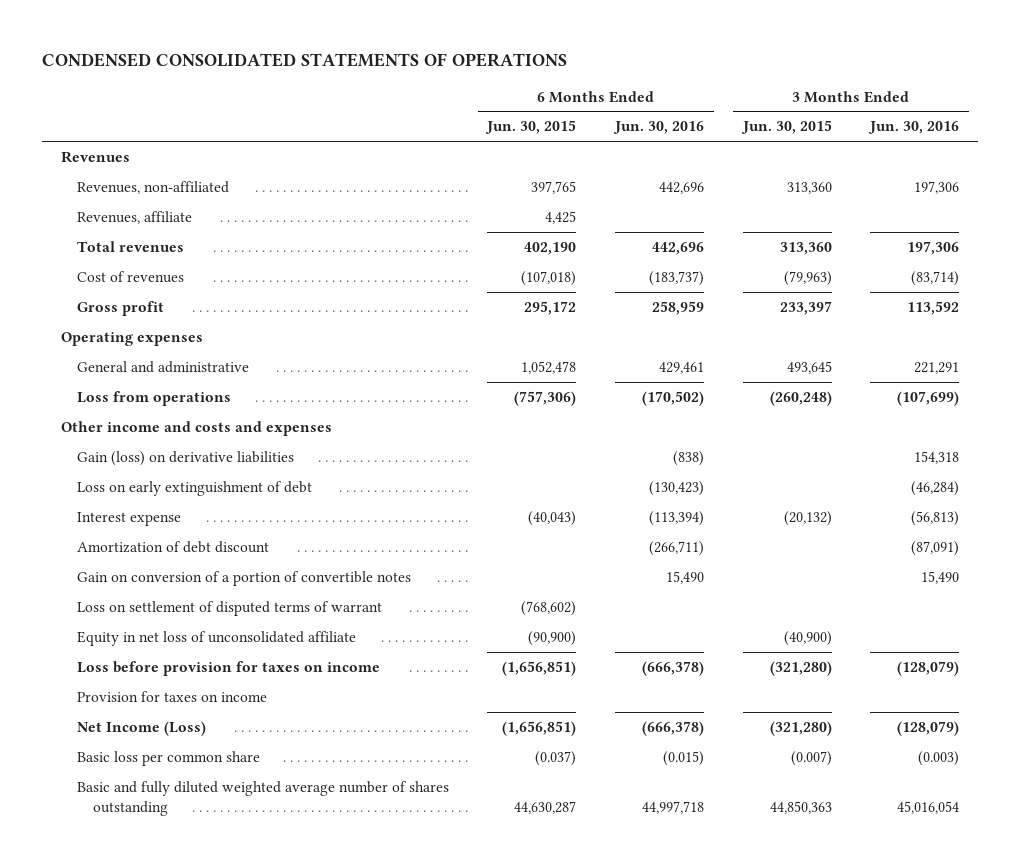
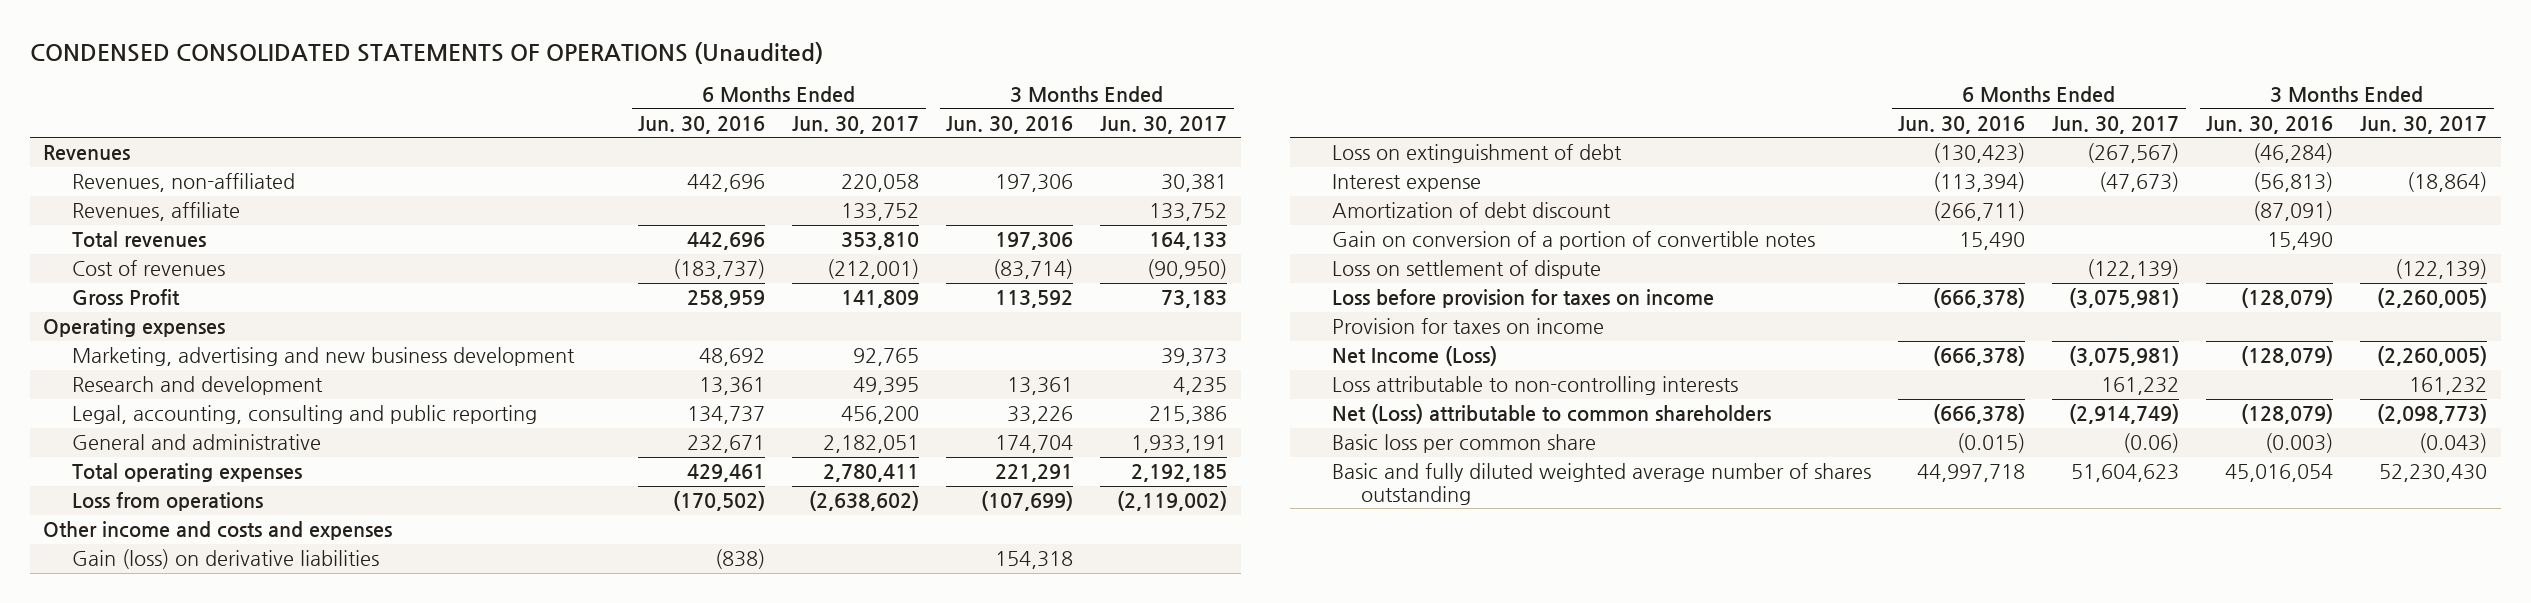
[41,52,567,67] CONDENSED CONSOLIDATED STATEMENTS OF OPERATIONS -> [29,42,823,65] CONDENSED CONSOLIDATED STATEMENTS OF OPERATIONS (Unaudited)
[485,120,577,135] Jun. 30, 2015 -> none
[740,120,832,135] Jun. 30, 2015 -> none
none -> [792,115,920,134] Jun. 30, 2017
none -> [1100,115,1228,134] Jun. 30, 2017
[76,301,164,317] Gross profit -> [72,289,181,306] Gross Profit
none -> [72,347,576,367] Marketing, advertising and new business development
none -> [72,376,324,396] Research and development
none -> [72,405,538,425] Legal, accounting, consulting and public reporting
[659,362,705,375] 429,461 -> [687,435,766,454] 232,671
[914,362,960,375] 221,291 -> [995,435,1074,454] 174,704
none -> [72,463,303,483] Total operating expenses
[76,481,312,497] Loss on early extinguishment of debt -> [1332,144,1623,164] Loss on extinguishment of debt
[76,631,356,647] Equity in net loss of unconsolidated affiliate -> none
[76,601,382,617] Loss on settlement of disputed terms of warrant -> [1332,260,1602,280] Loss on settlement of dispute
none -> [1332,376,1739,396] Loss attributable to non-controlling interests
none -> [1332,404,1772,425] Net (Loss) attributable to common shareholders

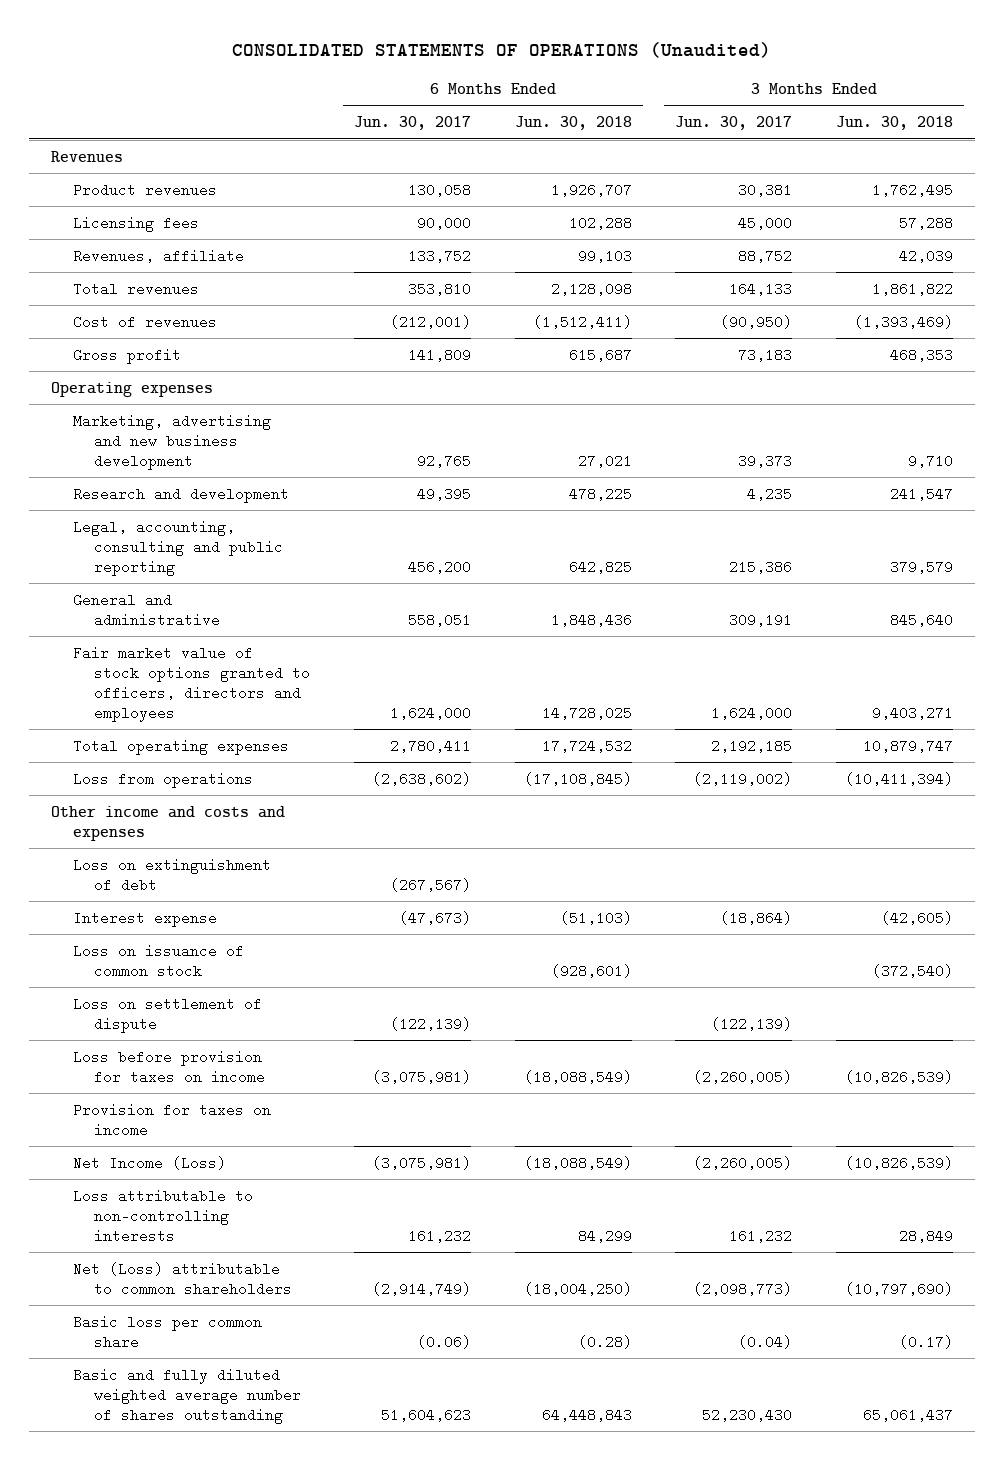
[29,42,823,65] CONDENSED CONSOLIDATED STATEMENTS OF OPERATIONS (Unaudited) -> [232,41,772,58] CONSOLIDATED STATEMENTS OF OPERATIONS (Unaudited)
[638,115,766,134] Jun. 30, 2016 -> none
[946,115,1074,134] Jun. 30, 2016 -> none
none -> [514,116,632,131] Jun. 30, 2018
none -> [836,116,954,131] Jun. 30, 2018
[72,173,296,193] Revenues, non-affiliated -> none
none -> [72,182,217,197] Product revenues
none -> [72,215,199,232] Licensing fees
[1149,203,1228,222] 133,752 -> [738,248,793,263] 88,752
[72,289,181,306] Gross Profit -> [72,347,181,364] Gross profit
[823,435,920,454] 2,182,051 -> [407,612,471,627] 558,051
[1131,435,1228,454] 1,933,191 -> [729,612,793,627] 309,191
none -> [72,645,311,722] Fair market value of stock options granted to officers, directors and employees
[72,549,380,570] Gain (loss) on derivative liabilities -> none
[1332,202,1612,219] Amortization of debt discount -> none
[1332,231,1816,251] Gain on conversion of a portion of convertible notes -> none
none -> [72,943,244,978] Loss on issuance of common stock
[2419,433,2488,454] (0.043) -> [738,1334,793,1349] (0.04)

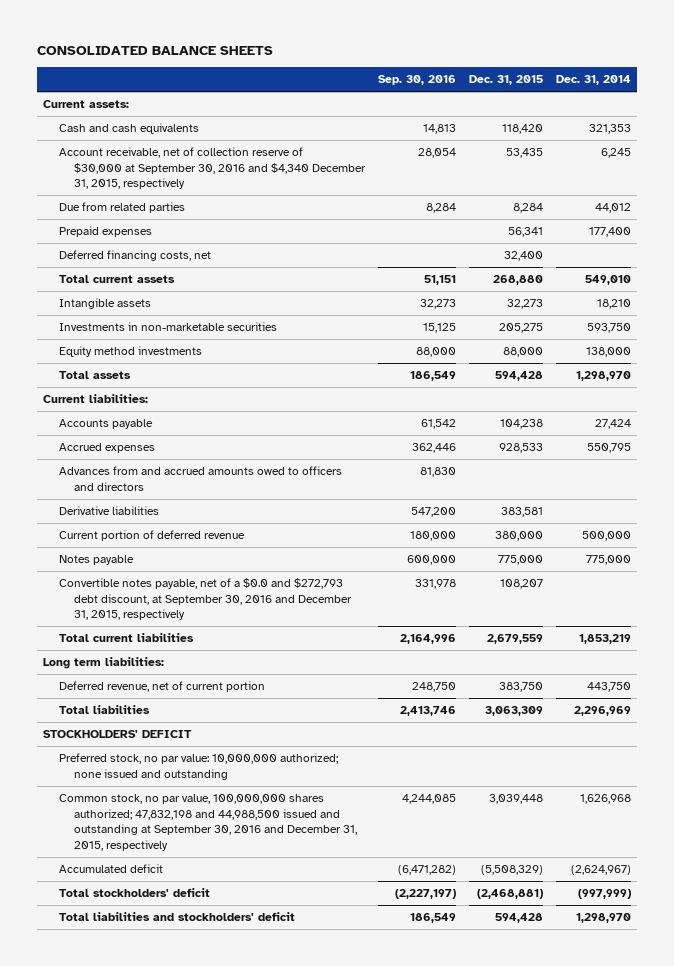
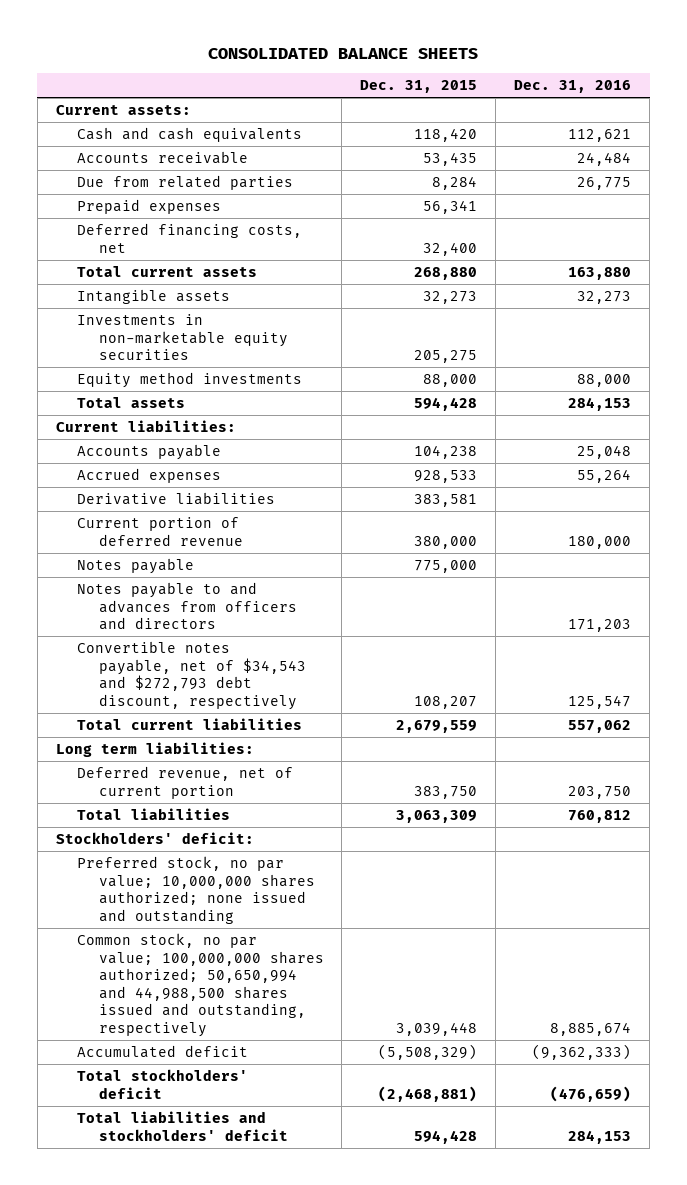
[377,75,456,86] Sep. 30, 2016 -> none
[555,75,631,86] Dec. 31, 2014 -> none
none -> [514,80,632,94] Dec. 31, 2016
[58,147,367,190] Account receivable, net of collection reserve of $30,000 at September 30, 2016 and $4,340 December 31, 2015, respectively -> [77,150,249,164] Accounts receivable
[58,322,277,332] Investments in non-marketable securities -> [77,313,288,361] Investments in non-marketable equity securities
[58,466,342,491] Advances from and accrued amounts owed to officers and directors -> none
none -> [77,581,297,631] Notes payable to and advances from officers and directors
[58,578,353,621] Convertible notes payable, net of a $0.0 and $272,793 debt discount, at September 30, 2016 and December 31, 2015, respectively -> [77,640,306,710] Convertible notes payable, net of $34,543 and $272,793 debt discount, respectively
[42,730,192,739] STOCKHOLDERS' DEFICIT -> [55,831,254,844] Stockholders' deficit:
[58,753,338,780] Preferred stock, no par value: 10,000,000 authorized; none issued and outstanding -> [77,855,315,924] Preferred stock, no par value; 10,000,000 shares authorized; none issued and outstanding
[58,794,358,851] Common stock, no par value, 100,000,000 shares authorized; 47,832,198 and 44,988,500 issued and outstanding at September 30, 2016 and December 31, 2015, respectively -> [77,932,324,1037] Common stock, no par value; 100,000,000 shares authorized; 50,650,994 and 44,988,500 shares issued and outstanding, respectively

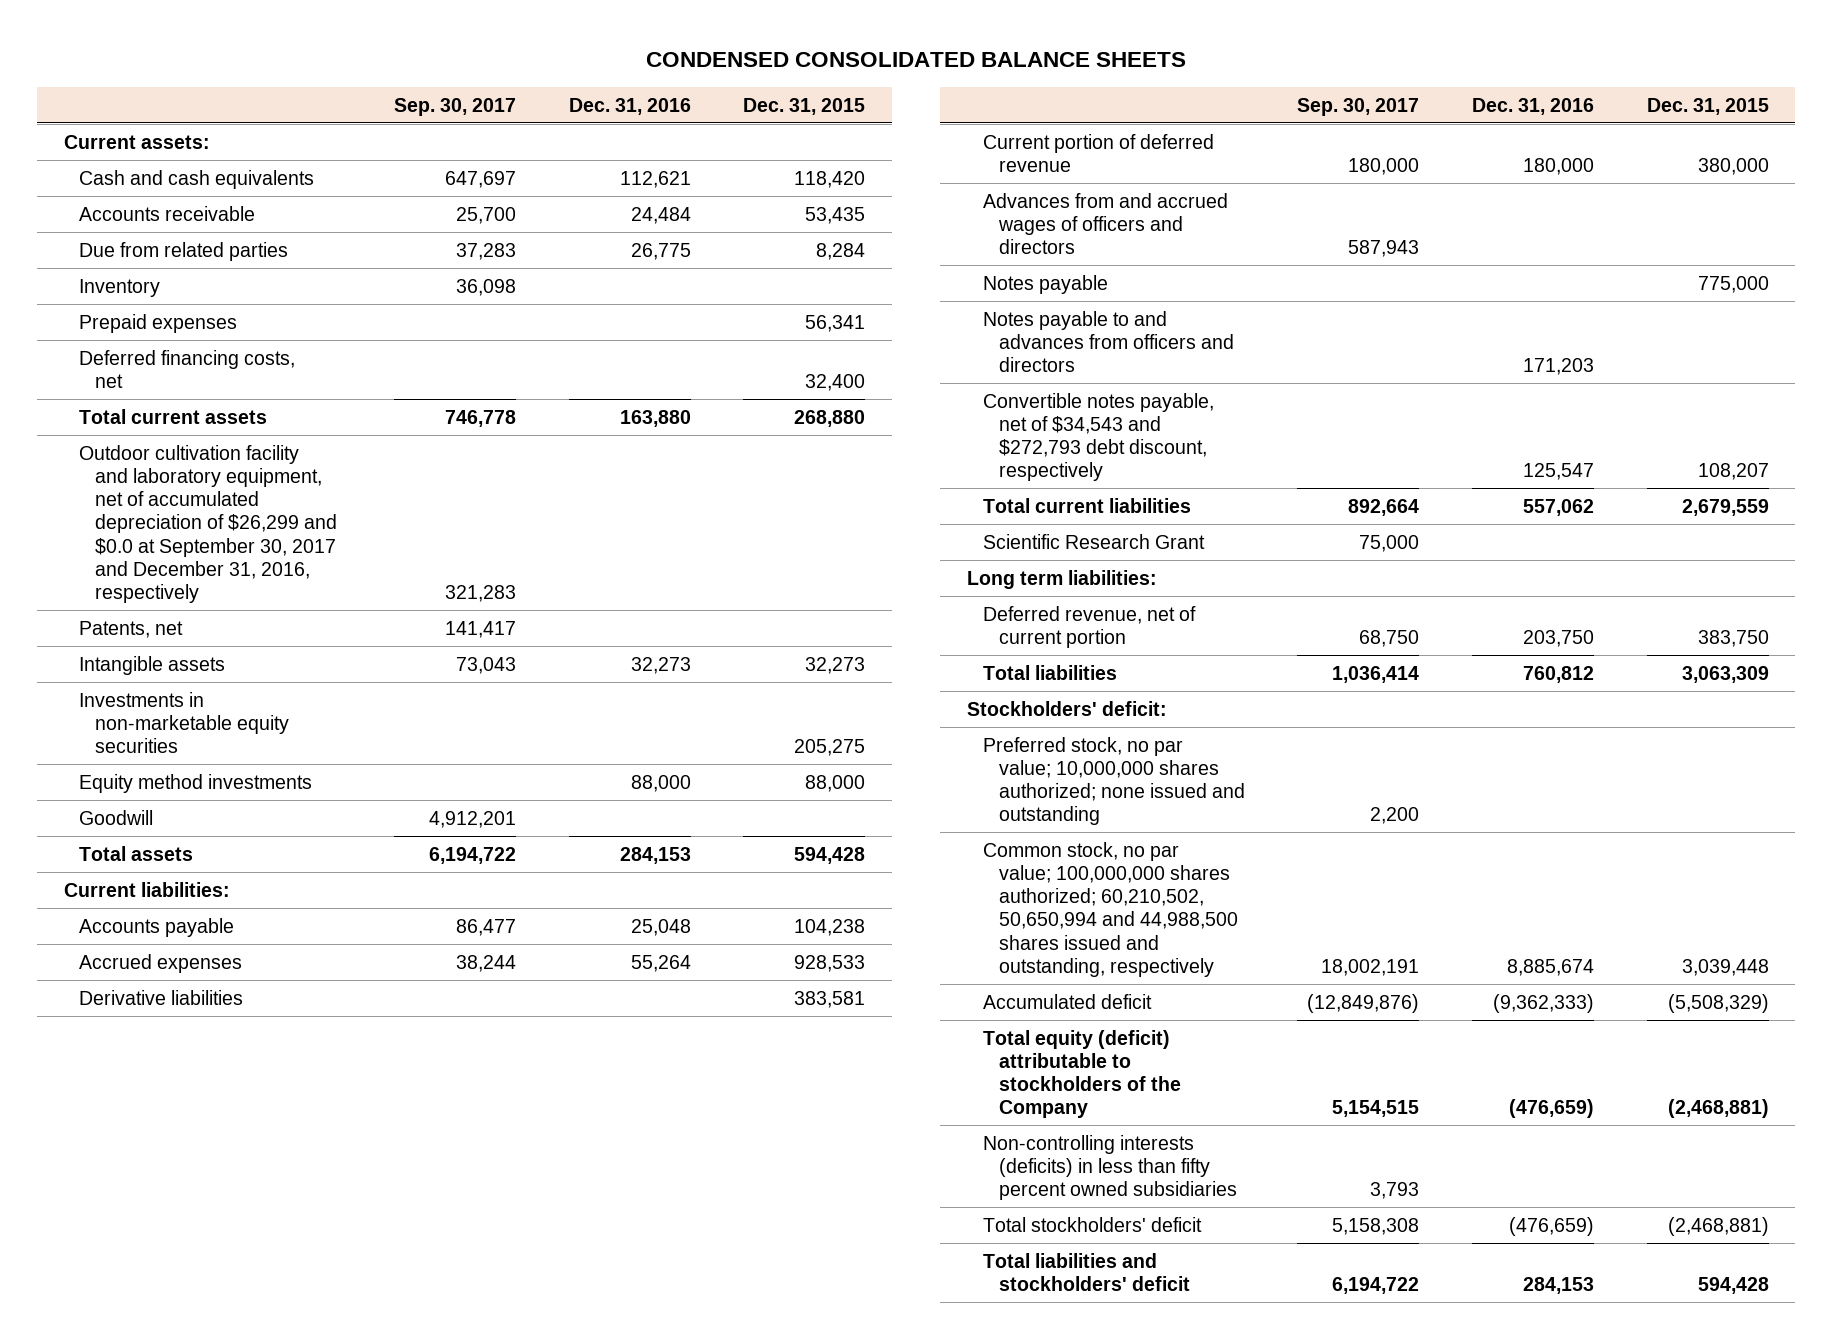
[208,48,479,60] CONSOLIDATED BALANCE SHEETS -> [646,52,1187,68] CONDENSED CONSOLIDATED BALANCE SHEETS
none -> [393,97,516,116] Sep. 30, 2017
none -> [79,278,161,297] Inventory
none -> [79,444,338,604] Outdoor cultivation facility and laboratory equipment, net of accumulated depreciation of $26,299 and $0.0 at September 30, 2017 and December 31, 2016, respectively
none -> [79,620,184,638] Patents, net
none -> [79,809,154,825] Goodwill
none -> [982,192,1228,255] Advances from and accrued wages of officers and directors
none -> [982,533,1205,549] Scientific Research Grant
[77,932,324,1037] Common stock, no par value; 100,000,000 shares authorized; 50,650,994 and 44,988,500 shares issued and outstanding, respectively -> [982,841,1238,977] Common stock, no par value; 100,000,000 shares authorized; 60,210,502, 50,650,994 and 44,988,500 shares issued and outstanding, respectively
none -> [982,1029,1181,1119] Total equity (deficit) attributable to stockholders of the Company
none -> [982,1134,1237,1201] Non-controlling interests (deficits) in less than fifty percent owned subsidiaries

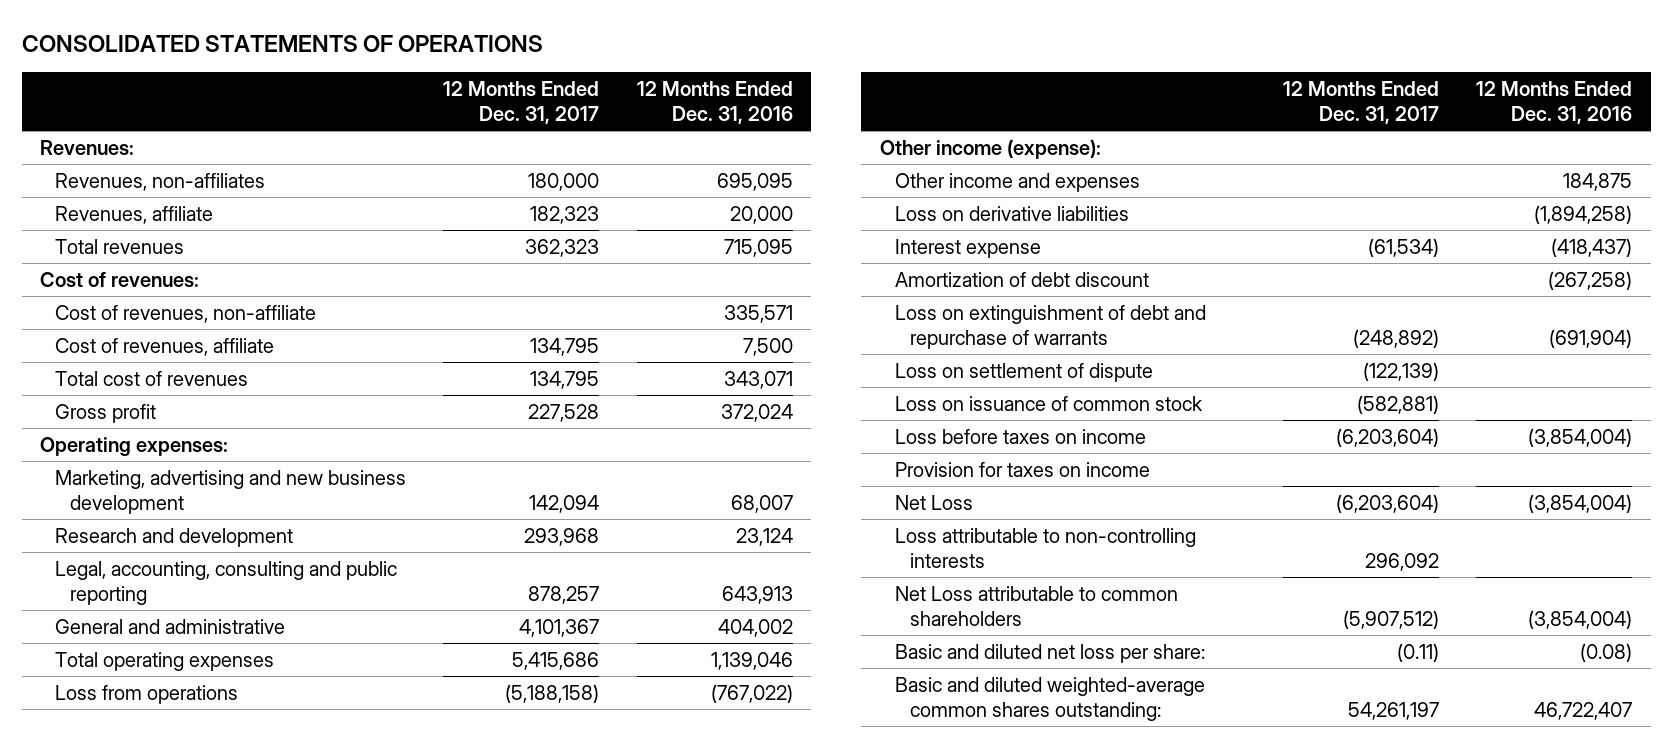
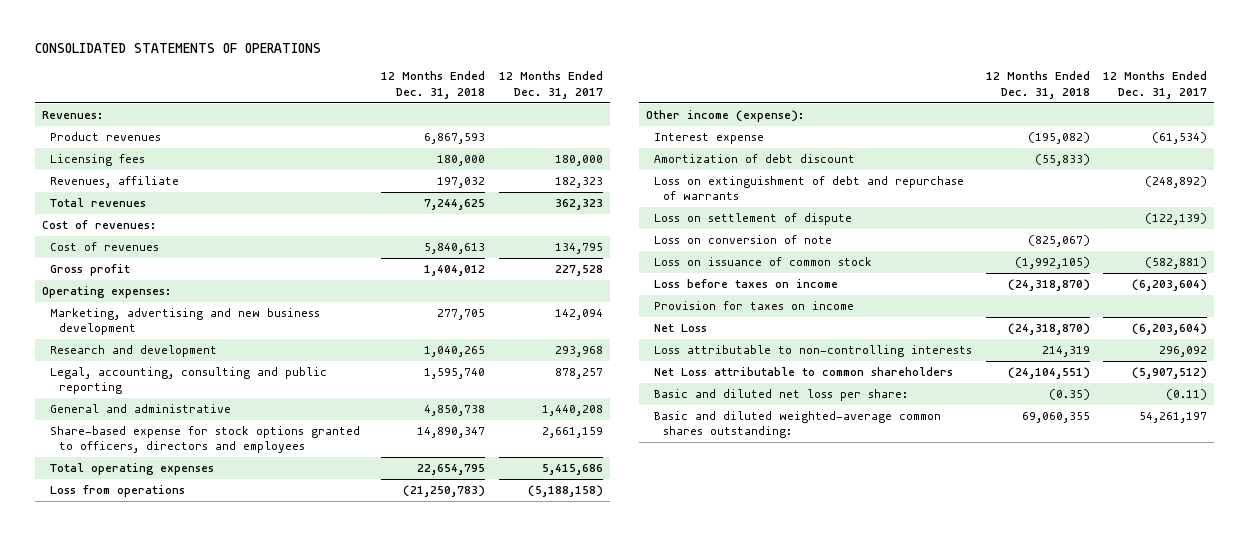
[636,80,793,125] 12 Months Ended Dec. 31, 2016 -> none
none -> [381,71,486,99] 12 Months Ended Dec. 31, 2018
[55,172,266,191] Revenues, non-affiliates -> none
none -> [50,132,162,142] Product revenues
none -> [50,154,146,167] Licensing fees
[55,304,317,323] Cost of revenues, non-affiliate -> none
[55,337,275,356] Cost of revenues, affiliate -> none
[55,370,249,386] Total cost of revenues -> [50,242,160,252] Cost of revenues
[519,618,600,637] 4,101,367 -> [541,405,603,417] 1,440,208
none -> [50,426,361,454] Share-based expense for stock options granted to officers, directors and employees
[894,172,1140,192] Other income and expenses -> none
[894,205,1129,221] Loss on derivative liabilities -> none
none -> [654,235,833,245] Loss on conversion of note

